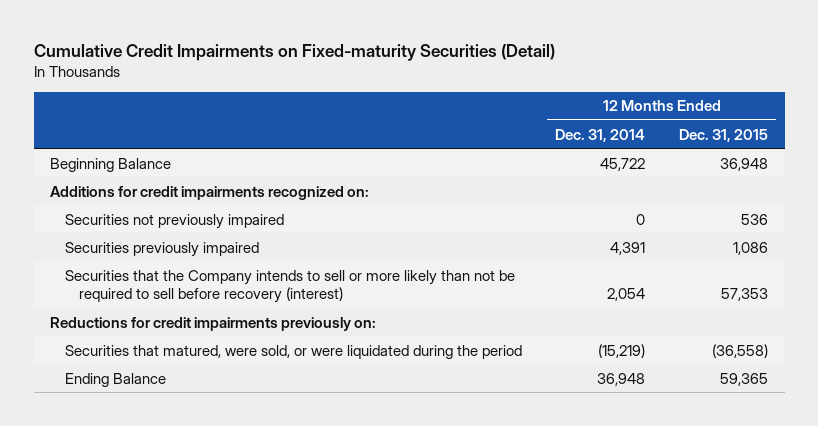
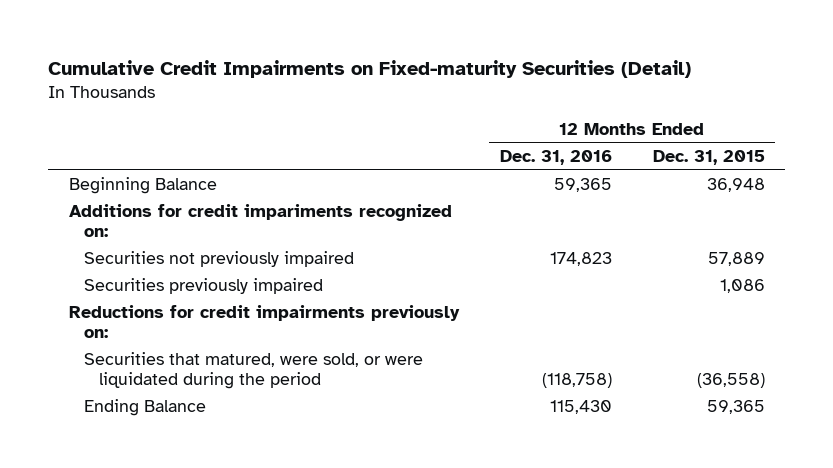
[555,128,646,142] Dec. 31, 2014 -> none
none -> [499,150,612,166] Dec. 31, 2016
[50,185,370,200] Additions for credit impairments recognized on: -> [68,204,452,238] Additions for credit impariments recognized on:
[740,213,768,225] 536 -> [707,252,765,267] 57,889
[64,269,515,303] Securities that the Company intends to sell or more likely than not be required to sell before recovery (interest) -> none

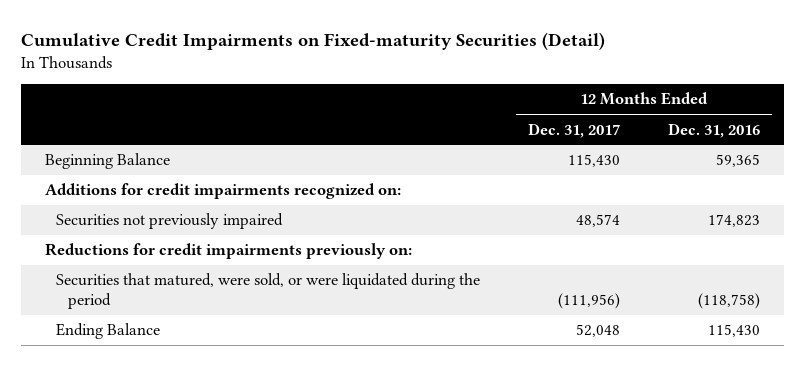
[652,150,765,166] Dec. 31, 2015 -> none
none -> [528,122,621,138] Dec. 31, 2017
[68,204,452,238] Additions for credit impariments recognized on: -> [44,183,401,200] Additions for credit impairments recognized on:
[83,278,323,295] Securities previously impaired -> none

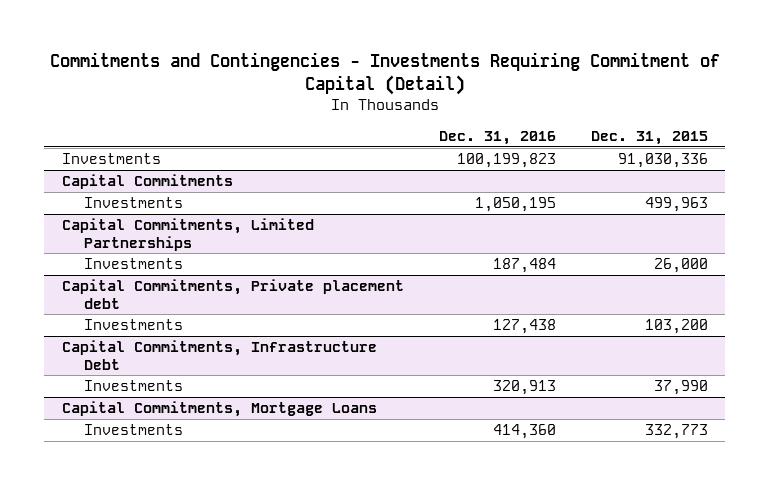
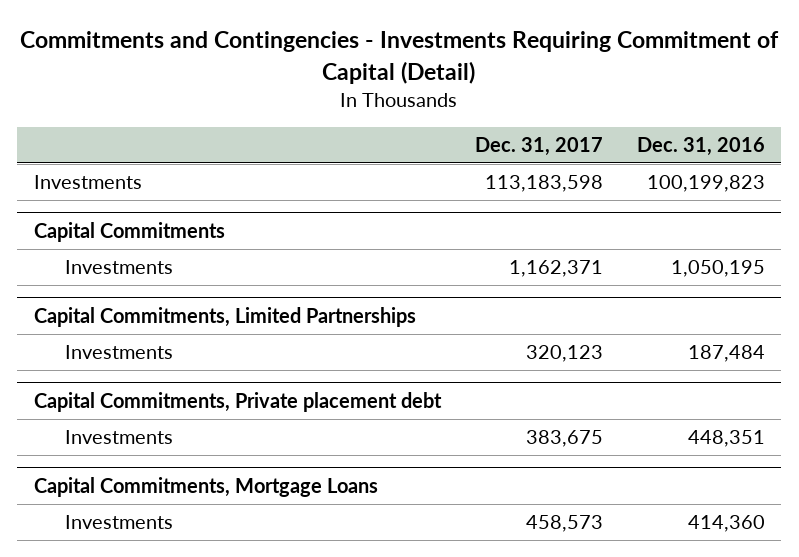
[590,130,708,145] Dec. 31, 2015 -> none
none -> [474,137,603,157] Dec. 31, 2017
[61,340,377,370] Capital Commitments, Infrastructure Debt -> none
[83,380,183,392] Investments -> none
[492,319,556,335] 127,438 -> [687,430,765,448] 448,351

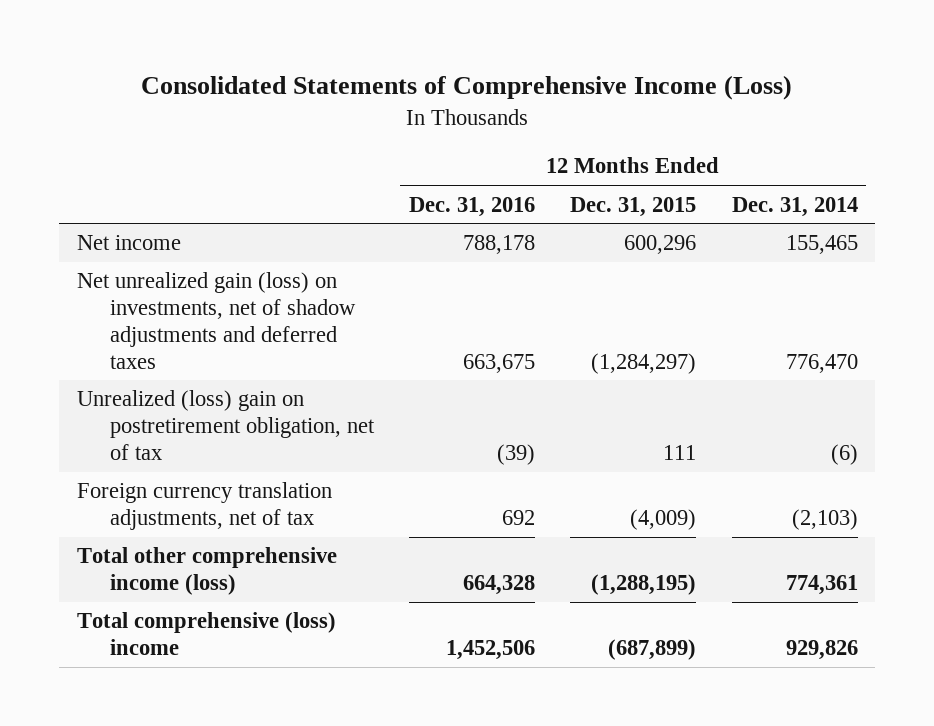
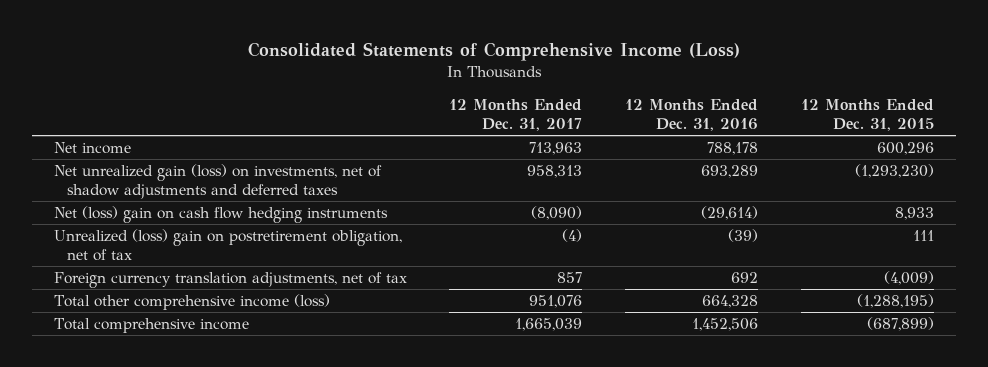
[731,196,858,217] Dec. 31, 2014 -> none
none -> [449,99,583,132] 12 Months Ended Dec. 31, 2017
[463,353,536,373] 663,675 -> [701,164,759,178] 693,289
[591,352,697,374] (1,284,297) -> [855,163,935,178] (1,293,230)
none -> [53,205,388,223] Net (loss) gain on cash flow hedging instruments
[76,612,336,656] Total comprehensive (loss) income -> [53,317,249,333] Total comprehensive income

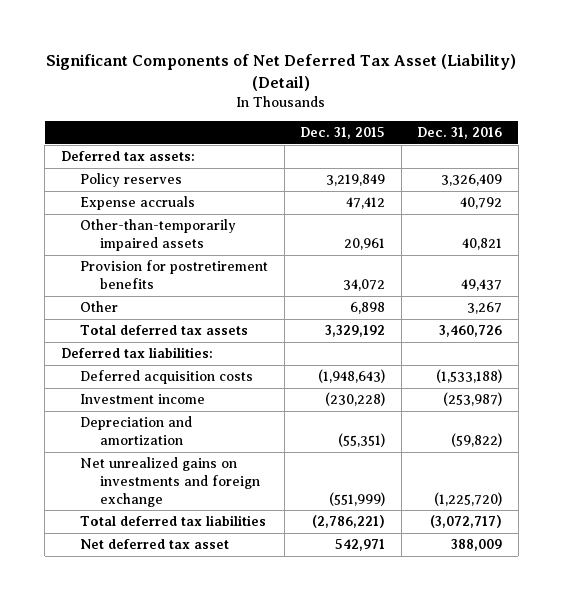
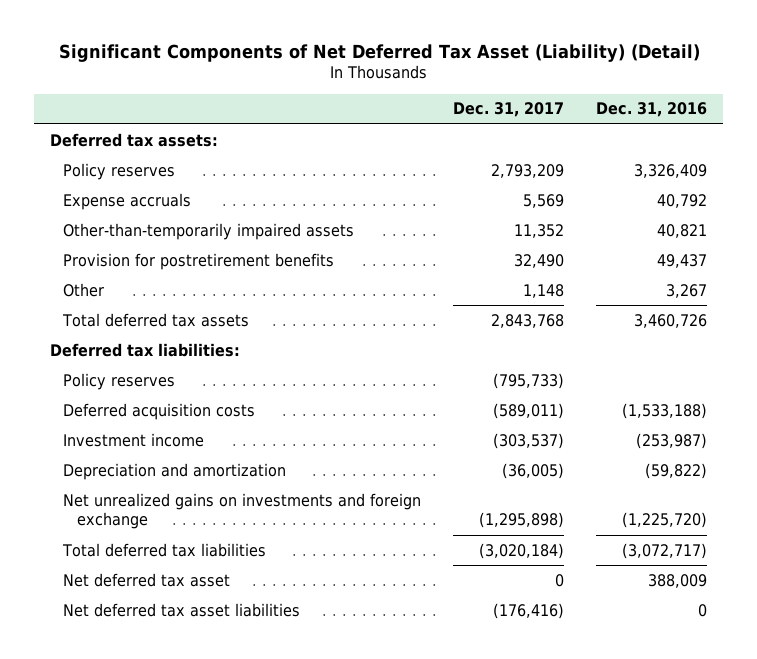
[300,126,386,139] Dec. 31, 2015 -> none
none -> [453,102,565,118] Dec. 31, 2017
none -> [63,372,176,390] Policy reserves
none -> [63,602,301,617] Net deferred tax asset liabilities

